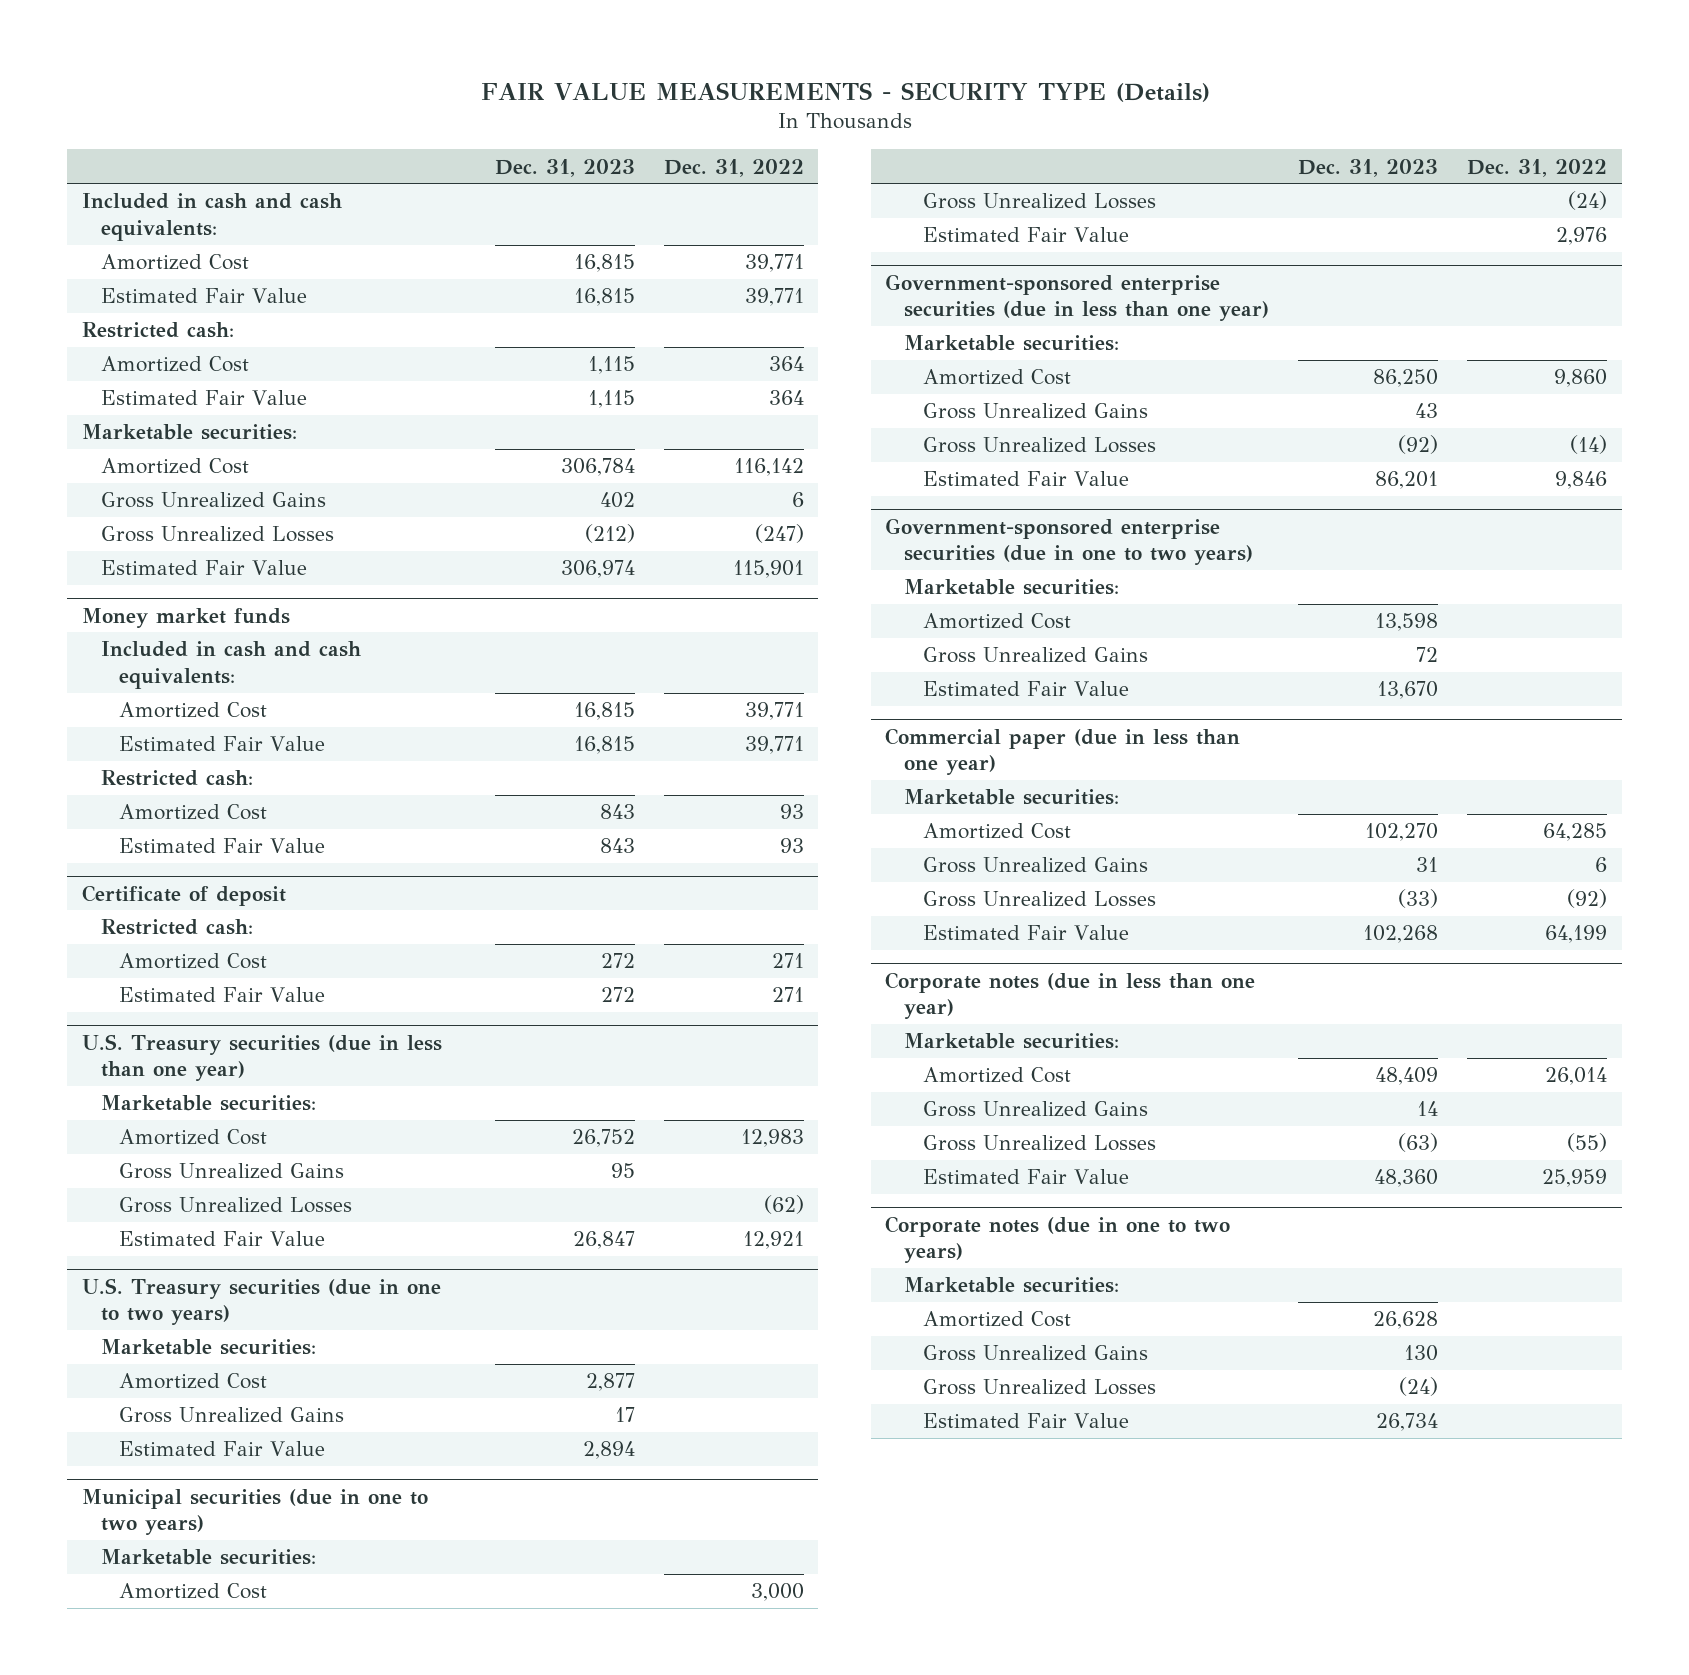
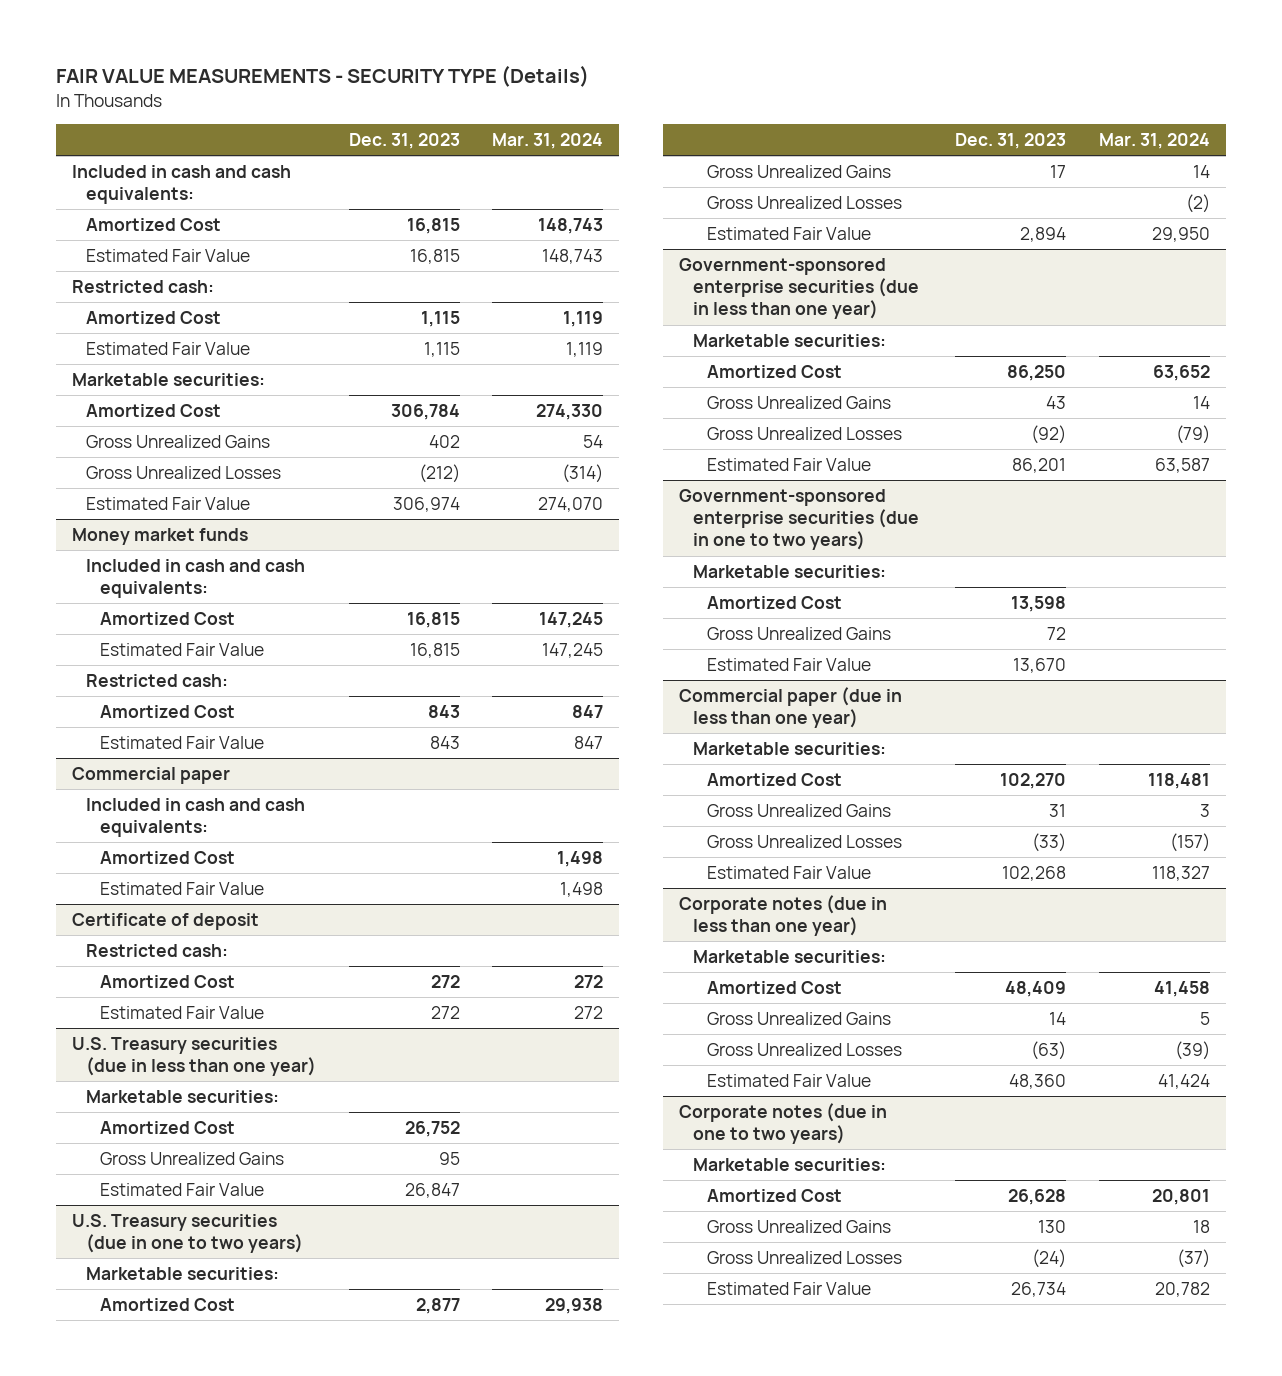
[663,158,804,177] Dec. 31, 2022 -> none
none -> [491,133,603,150] Mar. 31, 2024
none -> [72,766,231,784] Commercial paper
none -> [86,797,306,838] Included in cash and cash equivalents:
none -> [100,850,236,864] Amortized Cost
none -> [100,881,265,895] Estimated Fair Value
[119,1197,353,1214] Gross Unrealized Losses -> none
[81,1488,428,1536] Municipal securities (due in one to two years) -> none
[100,1549,316,1566] Marketable securities: -> none
[119,1583,268,1600] Amortized Cost -> none
[922,227,1129,243] Estimated Fair Value -> none
[119,1441,326,1457] Estimated Fair Value -> [706,226,871,240] Estimated Fair Value

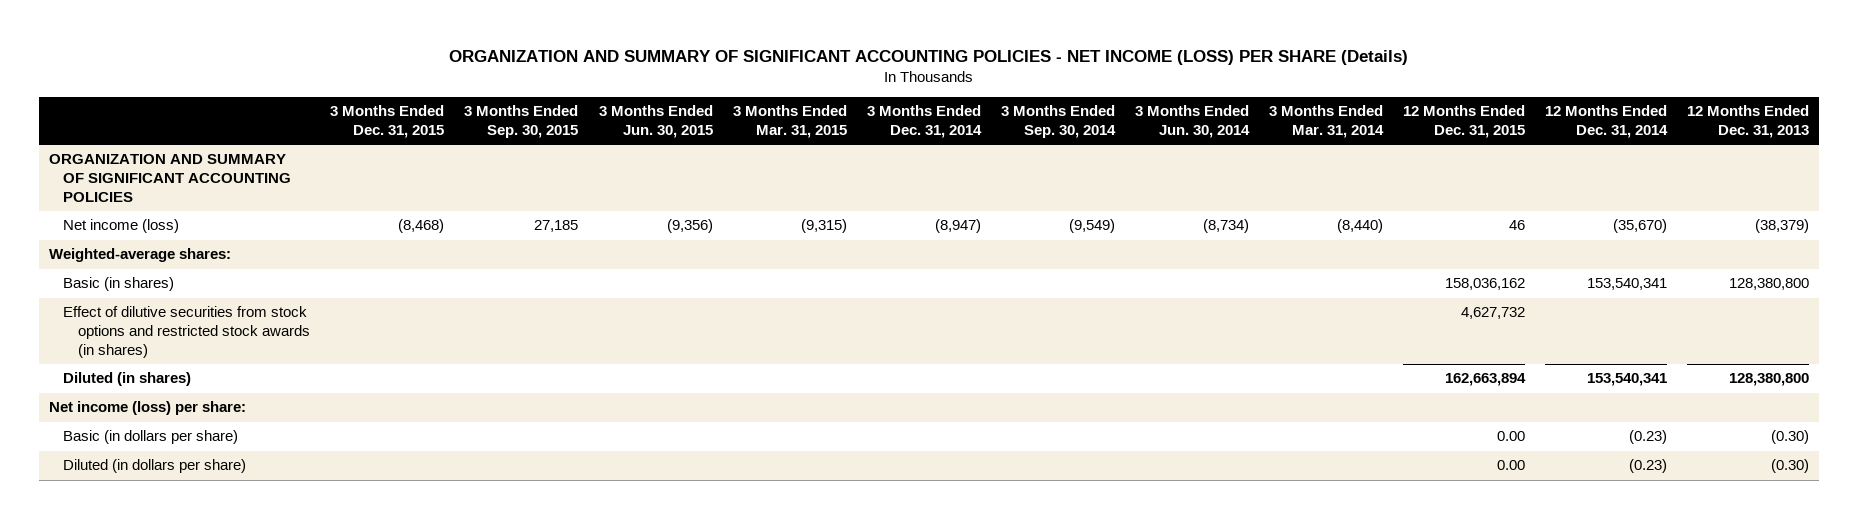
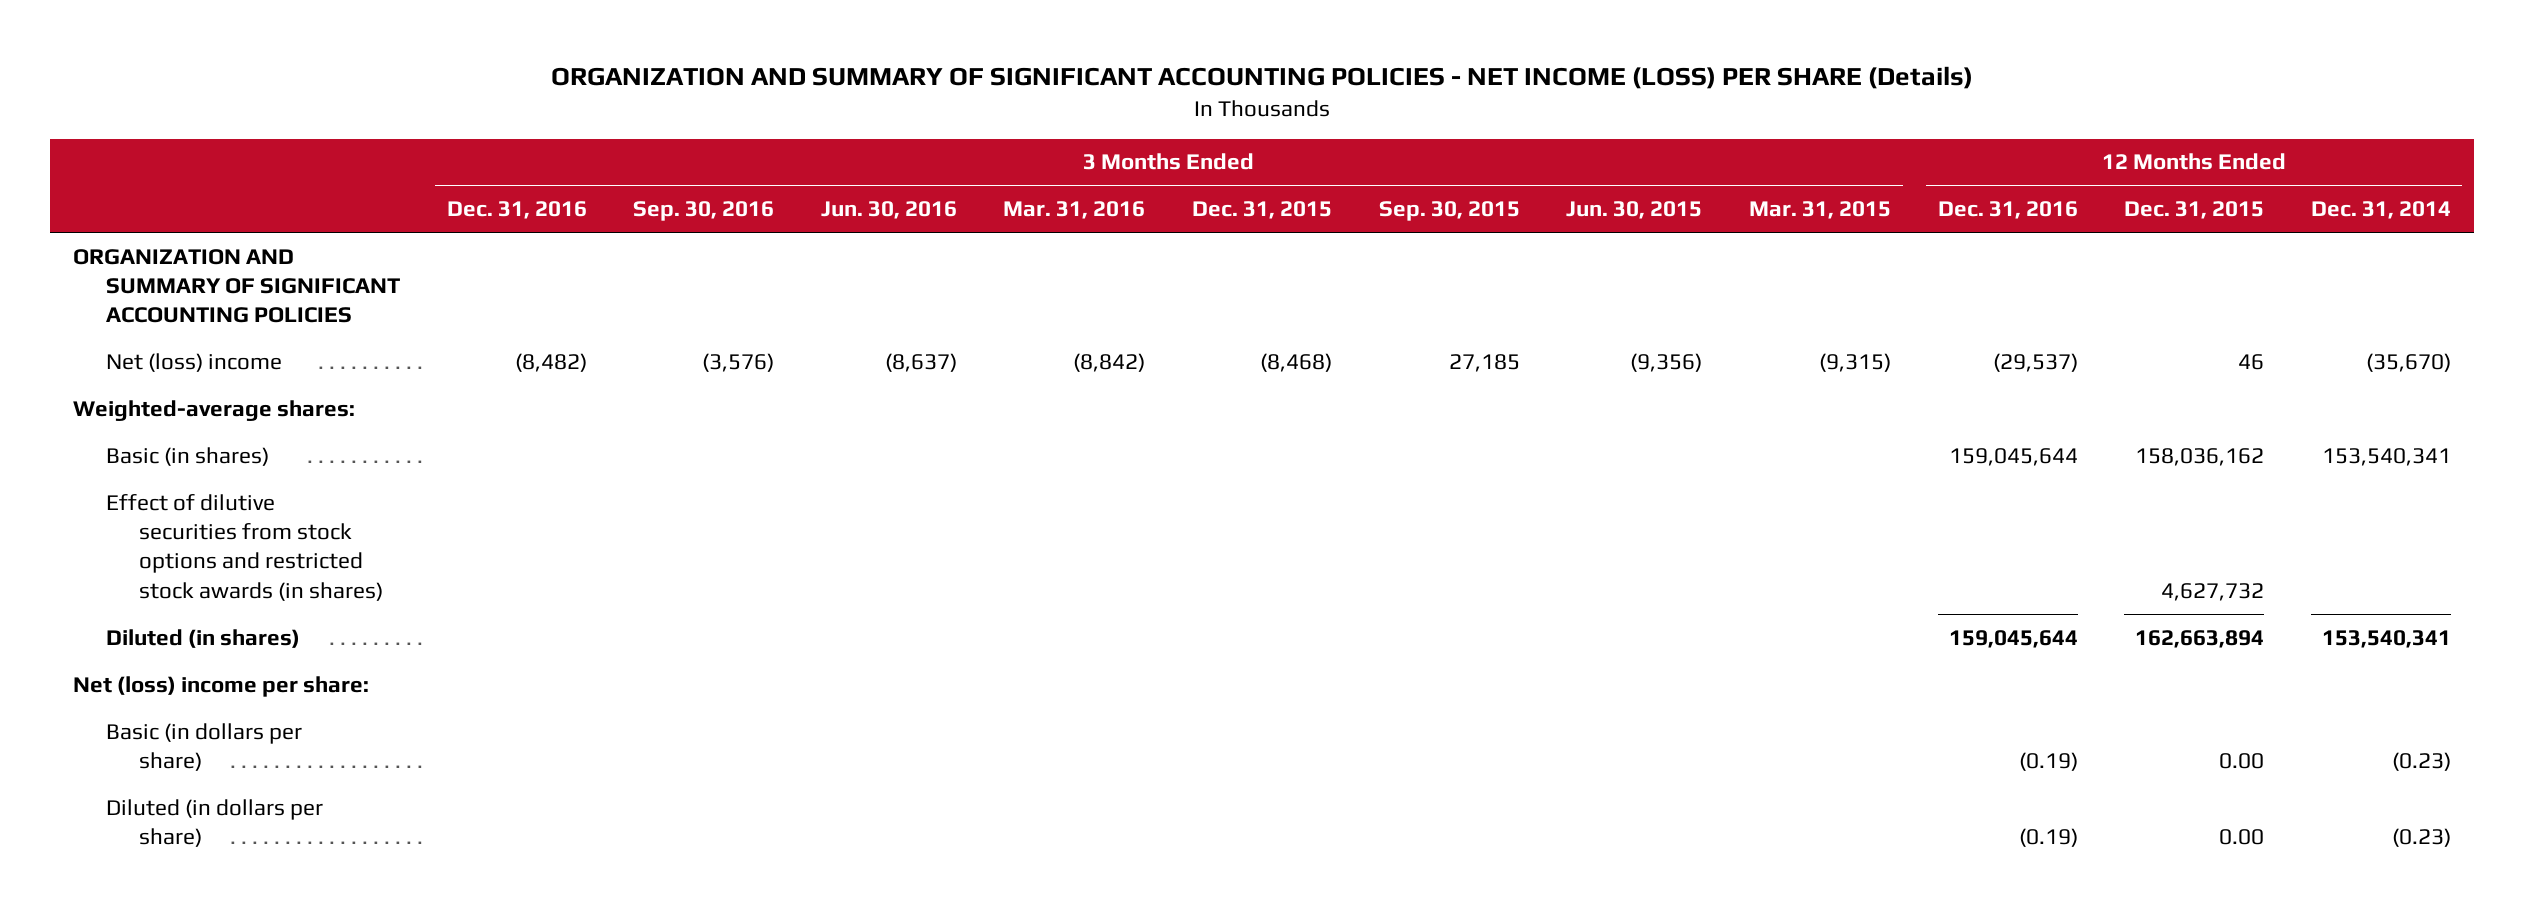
[866,105,982,139] 3 Months Ended Dec. 31, 2014 -> none
[1000,105,1116,139] 3 Months Ended Sep. 30, 2014 -> none
[1134,105,1250,139] 3 Months Ended Jun. 30, 2014 -> none
[1268,105,1384,139] 3 Months Ended Mar. 31, 2014 -> none
[1687,105,1810,139] 12 Months Ended Dec. 31, 2013 -> none
none -> [446,201,587,220] Dec. 31, 2016
none -> [633,201,775,222] Sep. 30, 2016
none -> [820,201,957,220] Jun. 30, 2016
none -> [1003,201,1146,220] Mar. 31, 2016
none -> [1937,201,2078,220] Dec. 31, 2016
[63,219,180,234] Net income (loss) -> [105,352,282,372] Net (loss) income
[48,401,246,416] Net income (loss) per share: -> [73,675,370,697] Net (loss) income per share:

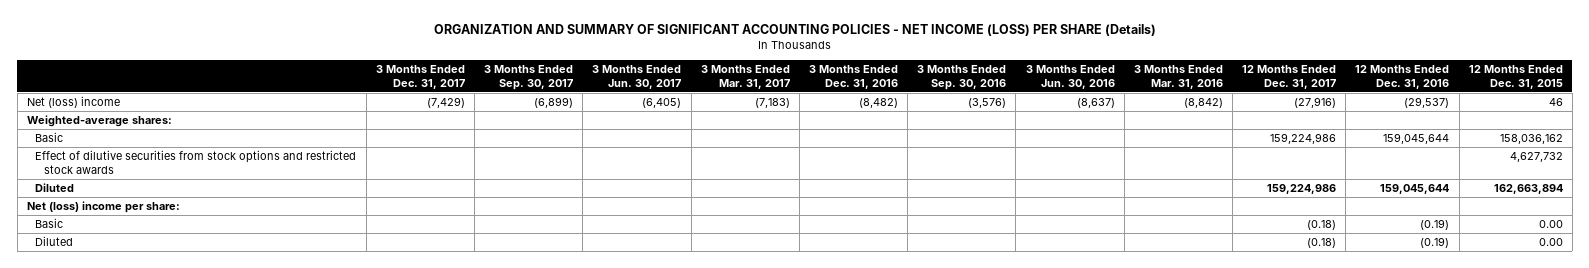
[1192,201,1333,220] Dec. 31, 2015 -> none
[1378,201,1520,222] Sep. 30, 2015 -> none
[1566,201,1703,220] Jun. 30, 2015 -> none
[1748,201,1891,220] Mar. 31, 2015 -> none
[2310,201,2451,220] Dec. 31, 2014 -> none
none -> [375,64,465,90] 3 Months Ended Dec. 31, 2017
none -> [484,64,574,91] 3 Months Ended Sep. 30, 2017
none -> [592,64,682,90] 3 Months Ended Jun. 30, 2017
none -> [700,64,790,90] 3 Months Ended Mar. 31, 2017
none -> [1242,64,1337,90] 12 Months Ended Dec. 31, 2017
[73,248,400,324] ORGANIZATION AND SUMMARY OF SIGNIFICANT ACCOUNTING POLICIES -> none
[105,446,269,466] Basic (in shares) -> [35,131,64,142] Basic
[105,493,383,601] Effect of dilutive securities from stock options and restricted stock awards (in shares) -> [35,149,357,175] Effect of dilutive securities from stock options and restricted stock awards
[105,628,300,648] Diluted (in shares) -> [35,182,75,192] Diluted
[105,722,302,772] Basic (in dollars per share) -> [35,217,64,228] Basic
[105,798,323,848] Diluted (in dollars per share) -> [35,235,74,246] Diluted

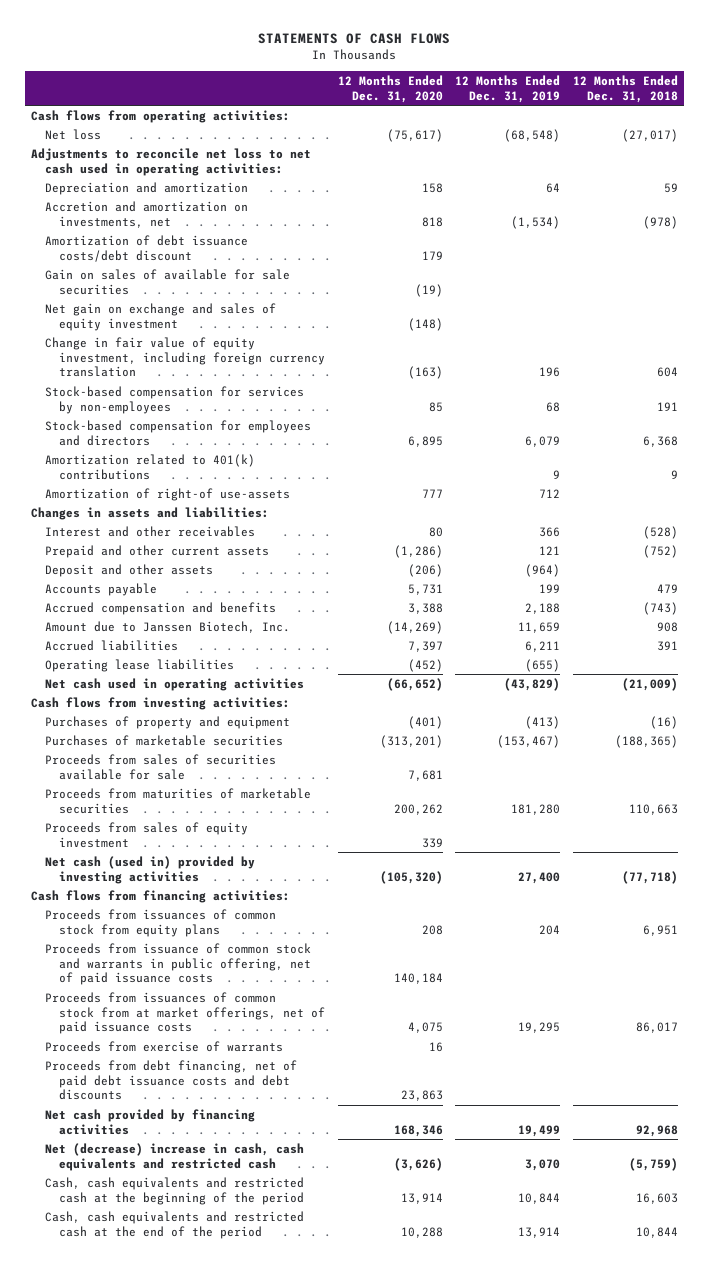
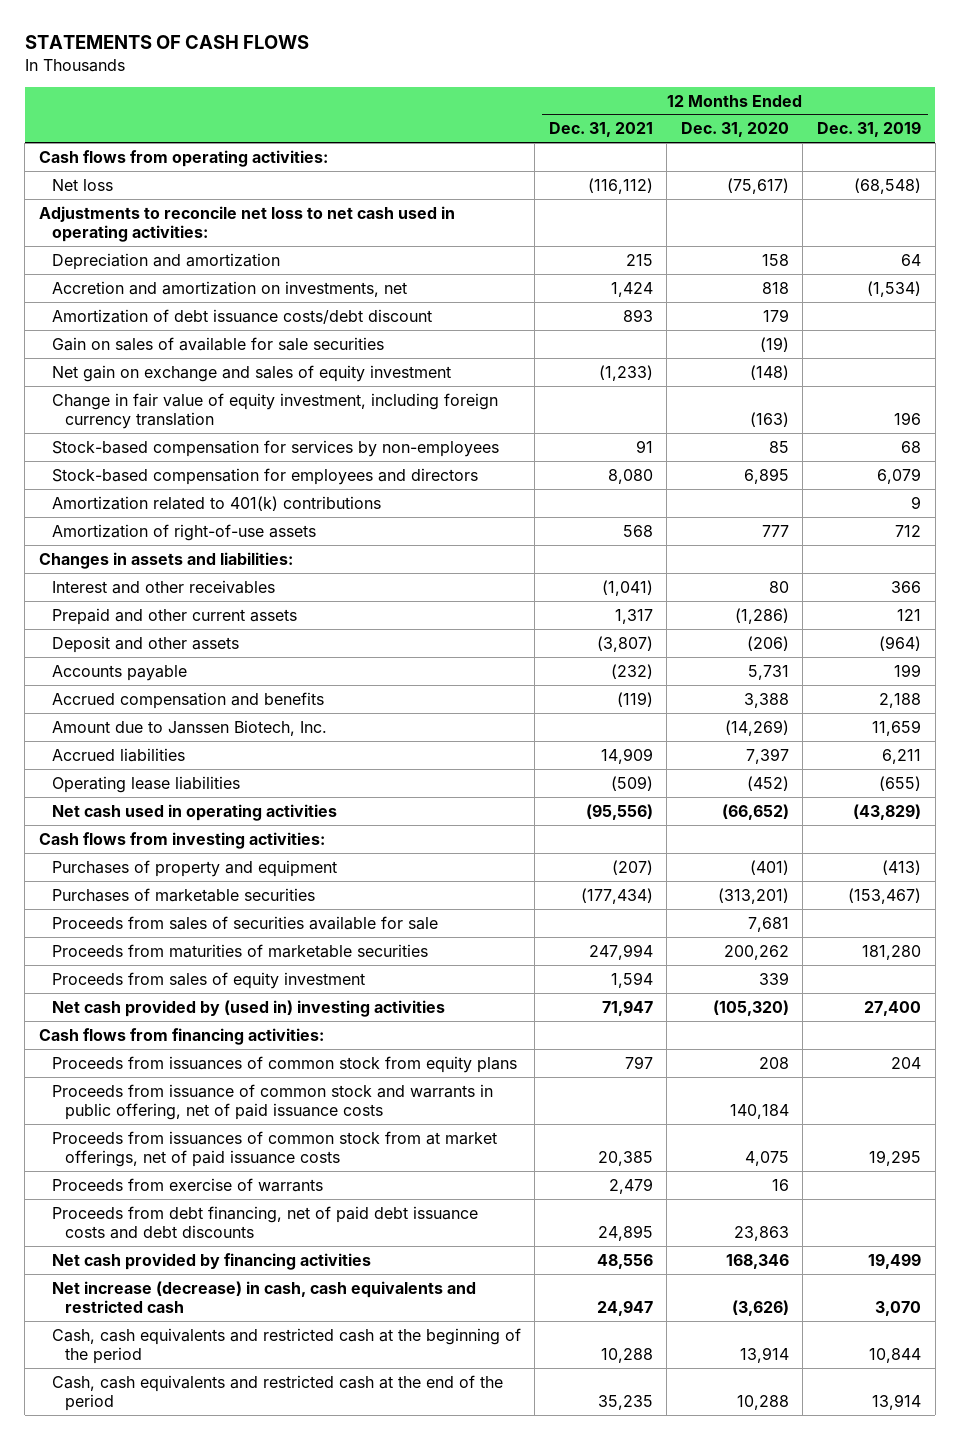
[572,74,678,103] 12 Months Ended Dec. 31, 2018 -> none
none -> [548,122,653,138] Dec. 31, 2021
[45,487,291,501] Amortization of right-of use-assets -> [51,523,316,541] Amortization of right-of-use assets
[45,855,256,884] Net cash (used in) provided by investing activities -> [51,999,445,1017] Net cash provided by (used in) investing activities
[45,1142,305,1171] Net (decrease) increase in cash, cash equivalents and restricted cash -> [51,1280,476,1313] Net increase (decrease) in cash, cash equivalents and restricted cash

